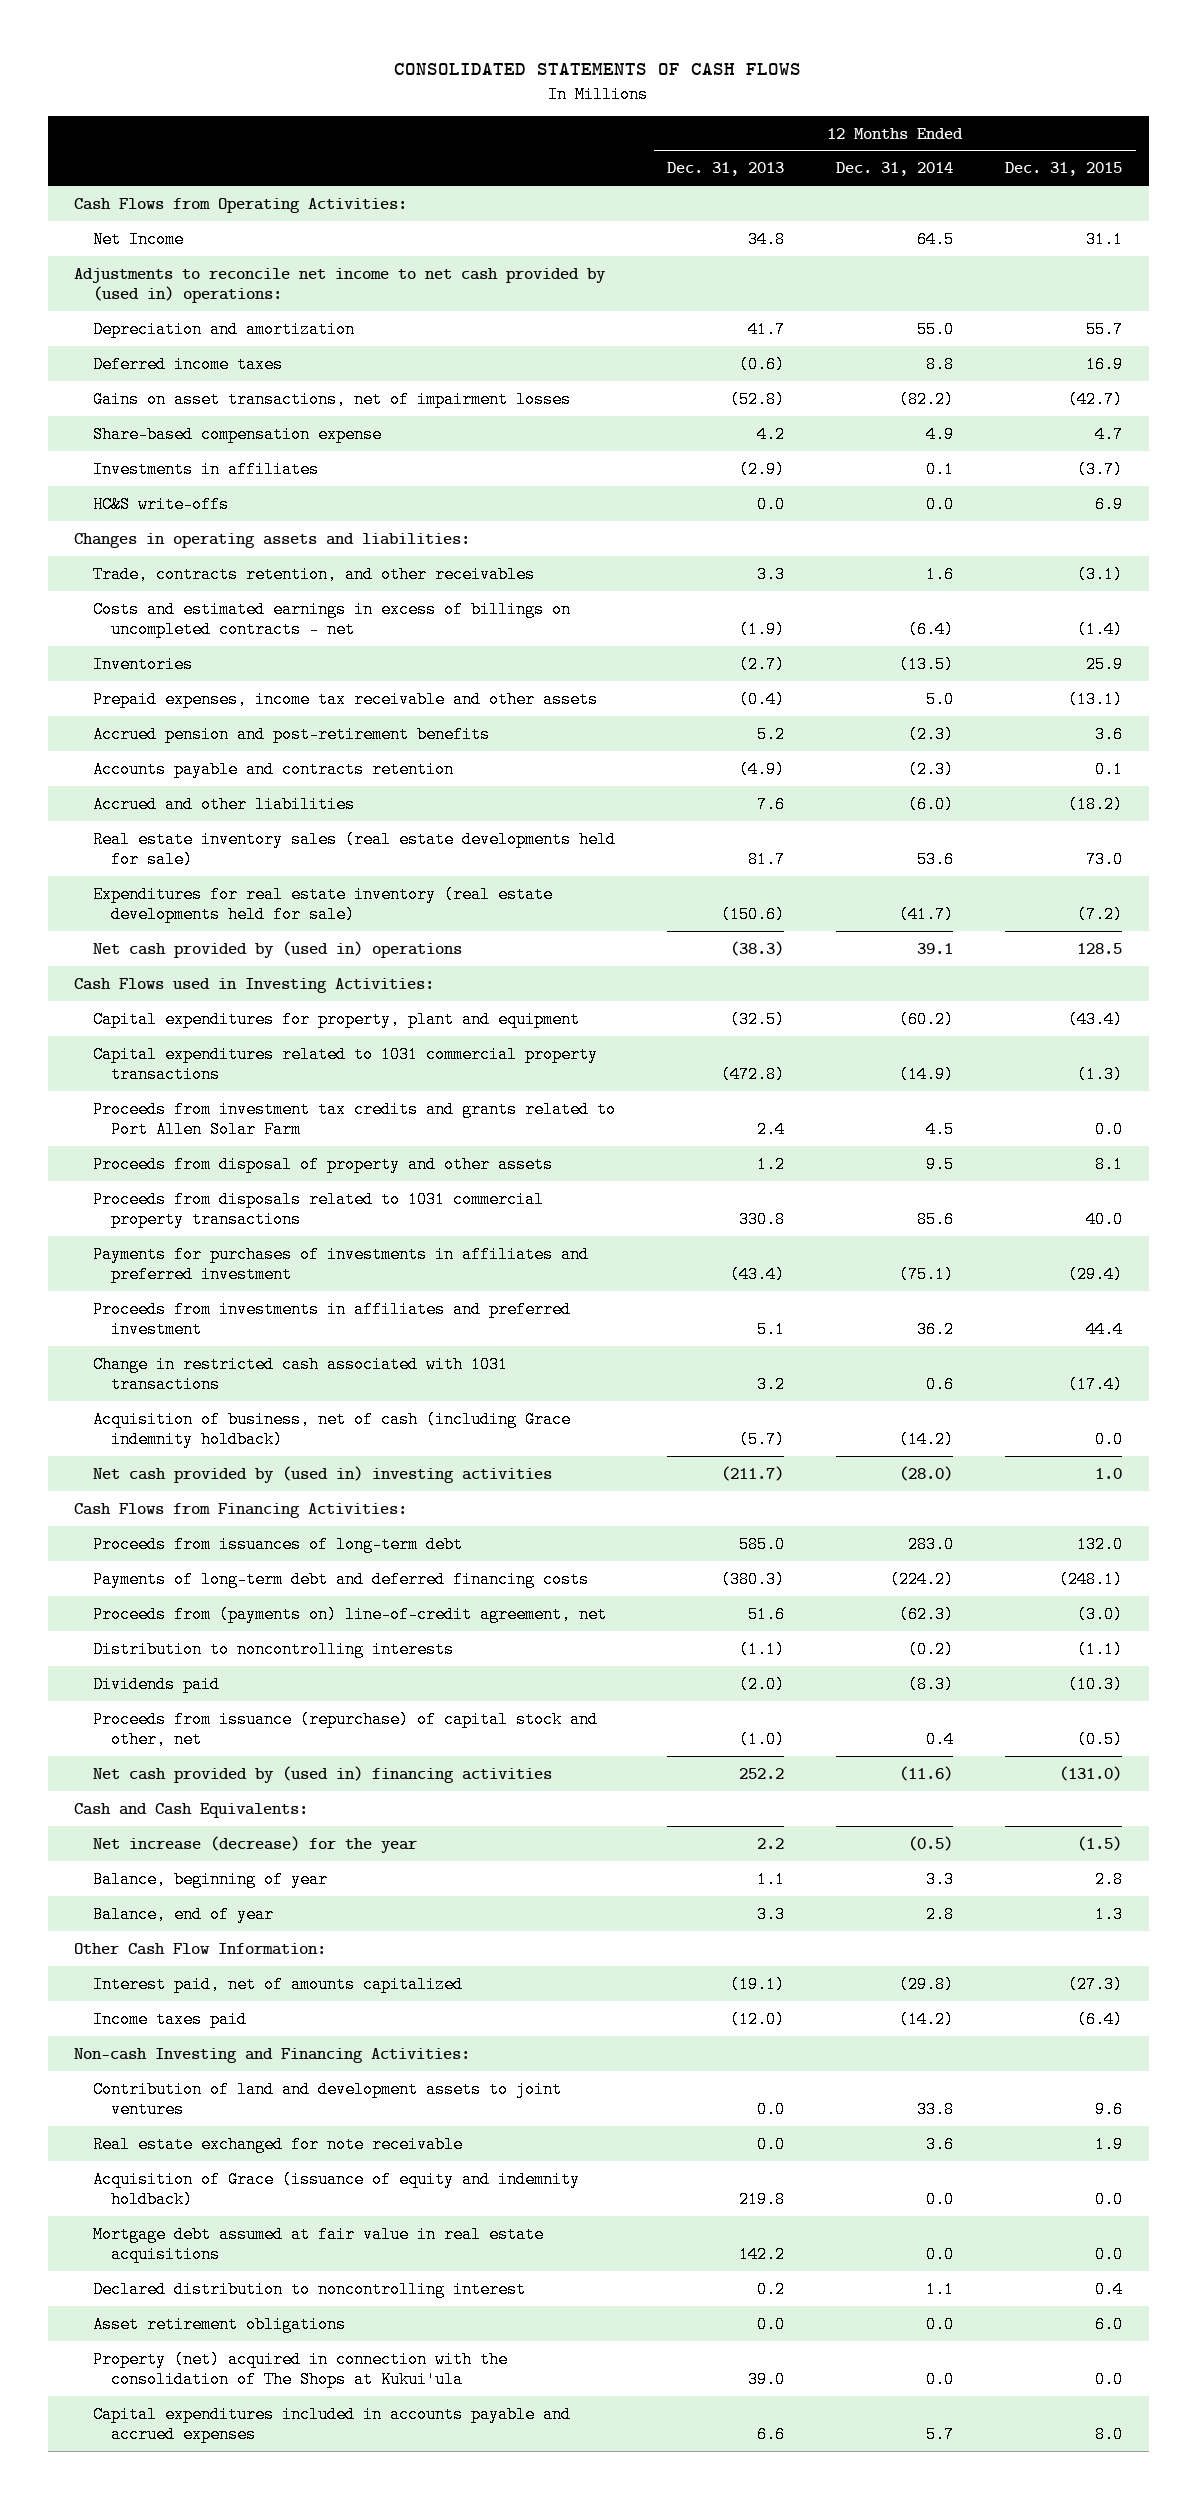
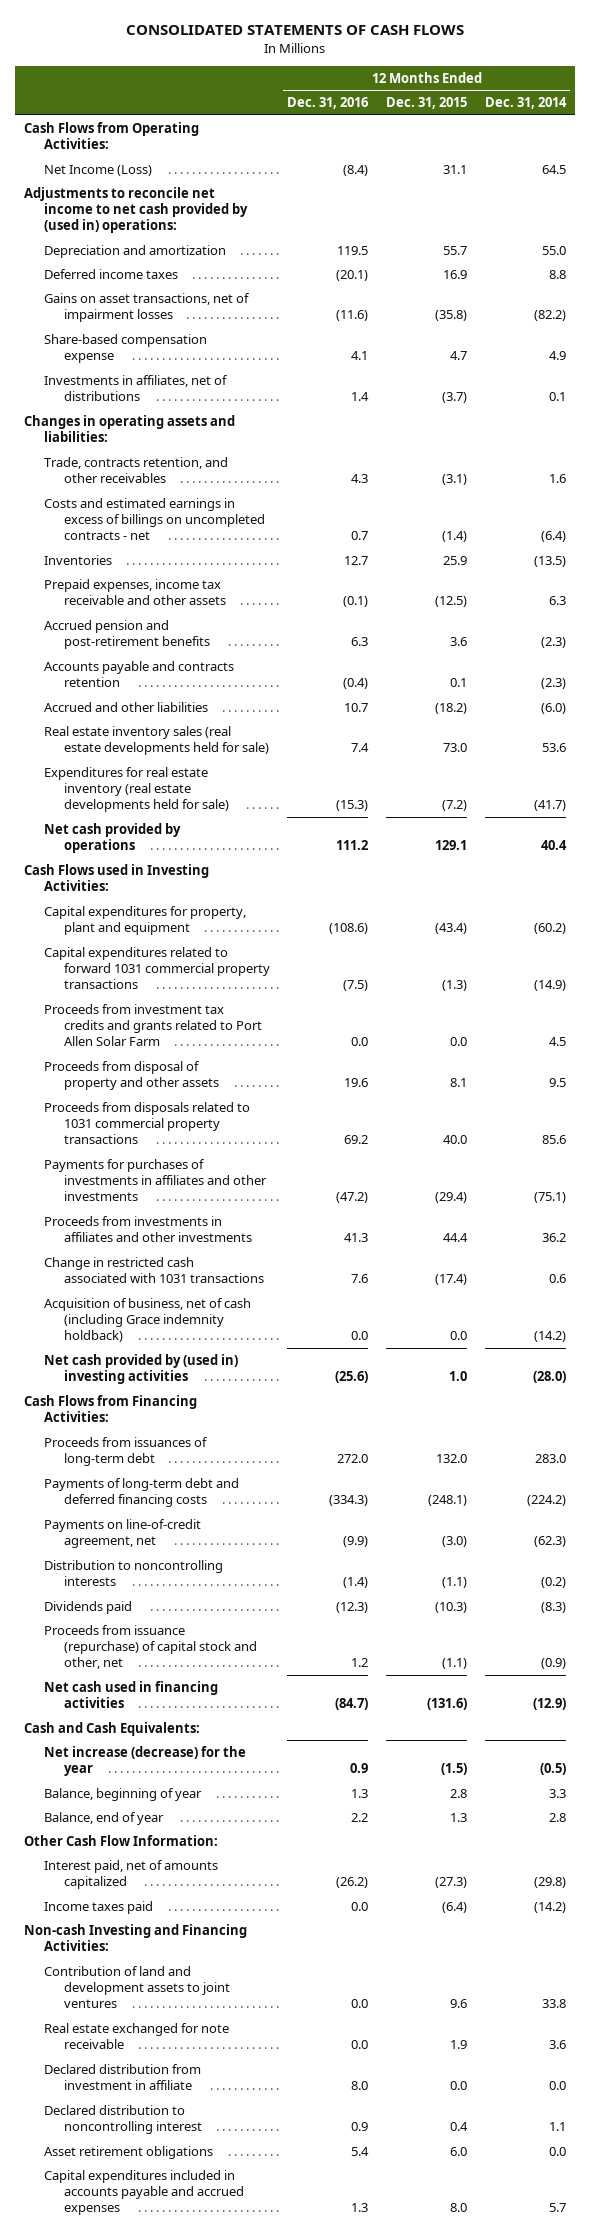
[666,162,784,177] Dec. 31, 2013 -> none
none -> [287,97,369,110] Dec. 31, 2016
[92,230,184,248] Net Income -> [43,164,152,176] Net Income (Loss)
[1068,390,1124,408] (42.7) -> [435,310,468,322] (35.8)
[92,495,229,513] HC&S write-offs -> none
[92,460,319,478] Investments in affiliates -> [43,374,228,402] Investments in affiliates, net of distributions
[926,690,955,708] 5.0 -> [548,596,566,606] 6.3
[1068,690,1124,708] (13.1) -> [435,596,468,608] (12.5)
[92,940,462,958] Net cash provided by (used in) operations -> [43,822,181,854] Net cash provided by operations
[917,942,954,954] 39.1 -> [540,840,567,851] 40.4
[1077,942,1123,954] 128.5 -> [435,840,468,851] 129.1
[92,1045,598,1084] Capital expenditures related to 1031 commercial property transactions -> [43,946,270,990] Capital expenditures related to forward 1031 commercial property transactions
[92,1245,589,1284] Payments for purchases of investments in affiliates and preferred investment -> [43,1158,267,1202] Payments for purchases of investments in affiliates and other investments
[92,1300,571,1339] Proceeds from investments in affiliates and preferred investment -> [43,1215,252,1243] Proceeds from investments in affiliates and other investments
[92,1605,607,1623] Proceeds from (payments on) line-of-credit agreement, net -> [43,1518,201,1549] Payments on line-of-credit agreement, net
[926,1731,955,1749] 0.4 -> [540,1658,566,1670] (0.9)
[1077,1731,1124,1749] (0.5) -> [442,1658,468,1670] (1.1)
[92,1765,552,1783] Net cash provided by (used in) financing activities -> [43,1680,218,1709] Net cash used in financing activities
[899,1765,954,1781] (11.6) -> [532,1698,566,1711] (12.9)
[1059,1765,1123,1781] (131.0) -> [427,1698,468,1711] (131.6)
[92,2170,580,2209] Acquisition of Grace (issuance of equity and indemnity holdback) -> none
[92,2225,544,2264] Mortgage debt assumed at fair value in real estate acquisitions -> [43,2063,201,2091] Declared distribution from investment in affiliate
[92,2350,508,2389] Property (net) acquired in connection with the consolidation of The Shops at Kukui'ula -> none

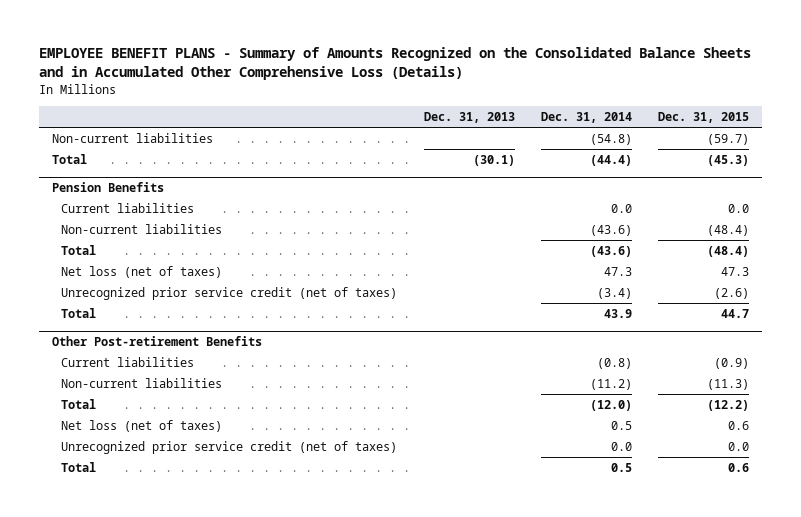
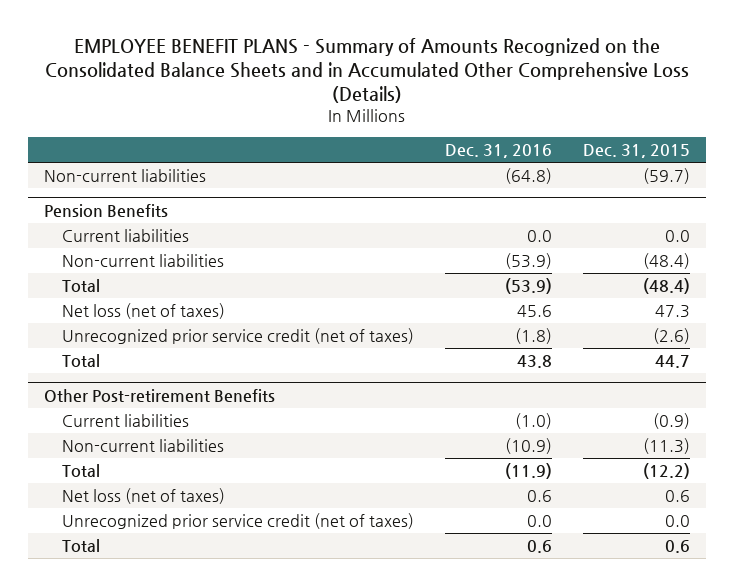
[423,111,515,123] Dec. 31, 2013 -> none
[540,111,632,123] Dec. 31, 2014 -> none
none -> [444,143,552,158] Dec. 31, 2016
[52,153,88,164] Total -> none

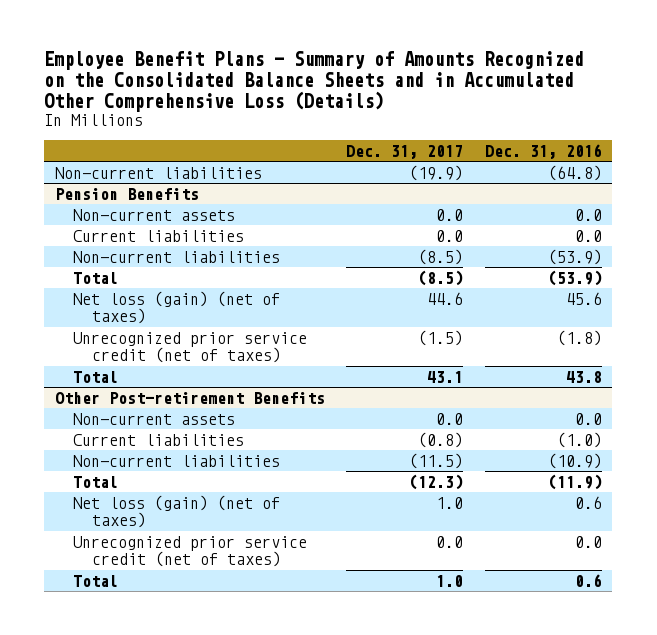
[45,38,690,104] EMPLOYEE BENEFIT PLANS - Summary of Amounts Recognized on the Consolidated Balance Sheets and in Accumulated Other Comprehensive Loss (Details) -> [44,50,585,113] Employee Benefit Plans - Summary of Amounts Recognized on the Consolidated Balance Sheets and in Accumulated Other Comprehensive Loss (Details)
[583,143,691,158] Dec. 31, 2015 -> none
none -> [346,145,464,160] Dec. 31, 2017
none -> [73,208,236,221] Non-current assets
[61,303,225,320] Net loss (net of taxes) -> [73,290,281,325] Net loss (gain) (net of taxes)
none -> [73,412,236,425] Non-current assets
[61,488,225,505] Net loss (net of taxes) -> [73,494,281,529] Net loss (gain) (net of taxes)

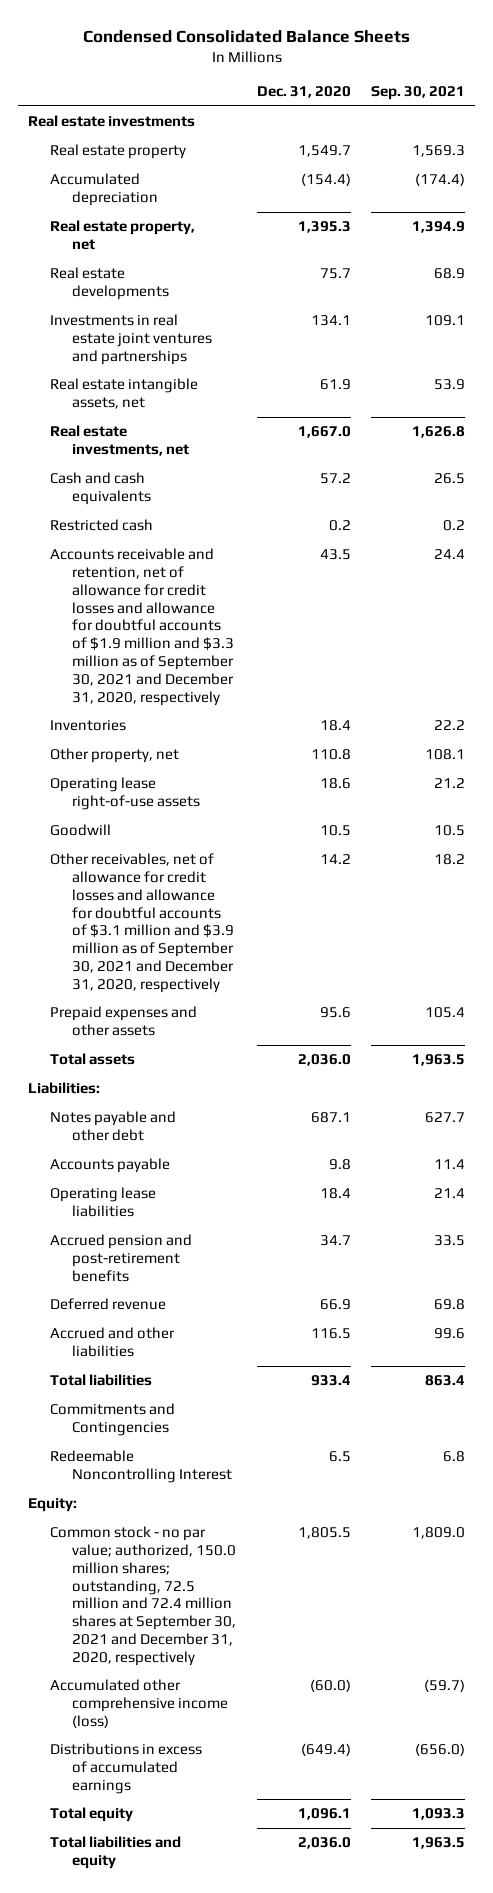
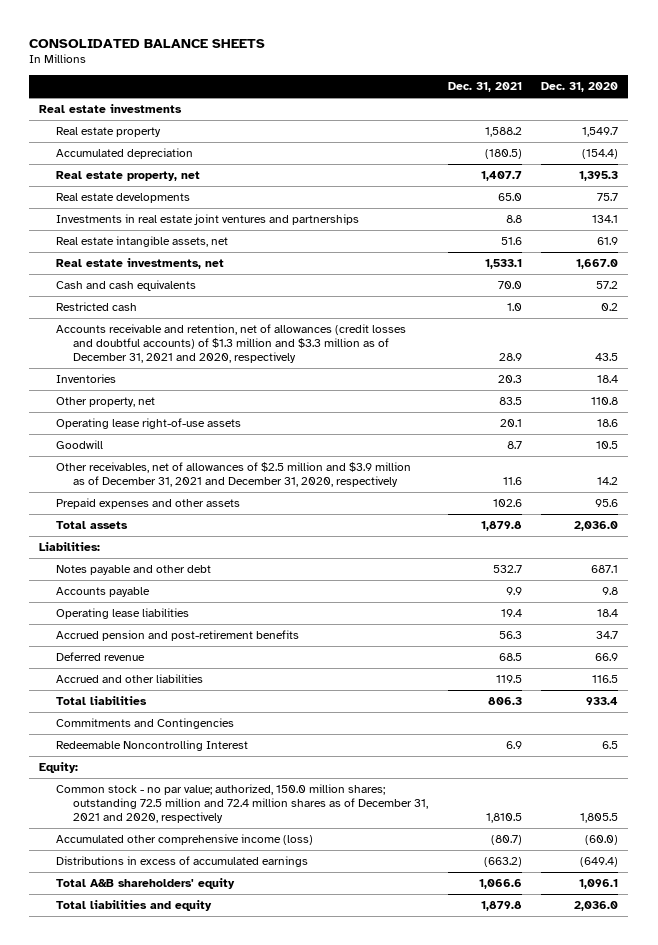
[82,29,410,43] Condensed Consolidated Balance Sheets -> [29,38,266,48] CONSOLIDATED BALANCE SHEETS
[370,85,465,100] Sep. 30, 2021 -> none
none -> [447,82,522,93] Dec. 31, 2021
[50,548,235,706] Accounts receivable and retention, net of allowance for credit losses and allowance for doubtful accounts of $1.9 million and $3.3 million as of September 30, 2021 and December 31, 2020, respectively -> [56,323,407,363] Accounts receivable and retention, net of allowances (credit losses and doubtful accounts) of $1.3 million and $3.3 million as of December 31, 2021 and 2020, respectively
[50,853,235,993] Other receivables, net of allowance for credit losses and allowance for doubtful accounts of $3.1 million and $3.9 million as of September 30, 2021 and December 31, 2020, respectively -> [56,461,412,487] Other receivables, net of allowances of $2.5 million and $3.9 million as of December 31, 2021 and December 31, 2020, respectively
[50,1526,237,1666] Common stock - no par value; authorized, 150.0 million shares; outstanding, 72.5 million and 72.4 million shares at September 30, 2021 and December 31, 2020, respectively -> [56,783,428,823] Common stock - no par value; authorized, 150.0 million shares; outstanding 72.5 million and 72.4 million shares as of December 31, 2021 and 2020, respectively
[50,1807,134,1823] Total equity -> [56,877,236,889] Total A&B shareholders' equity

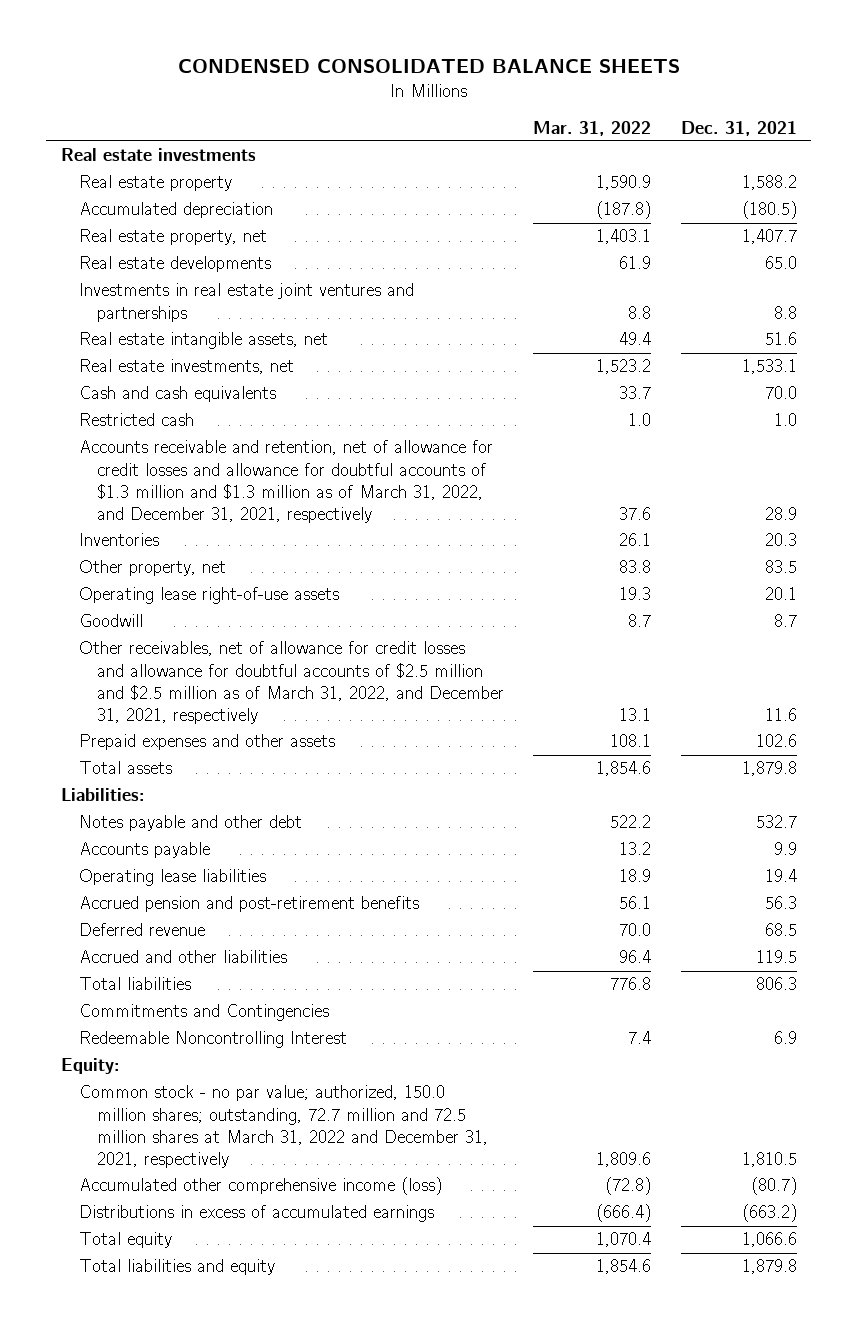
[29,38,266,48] CONSOLIDATED BALANCE SHEETS -> [177,59,680,74] CONDENSED CONSOLIDATED BALANCE SHEETS
[541,82,619,93] Dec. 31, 2020 -> none
none -> [533,120,652,136] Mar. 31, 2022
[56,323,407,363] Accounts receivable and retention, net of allowances (credit losses and doubtful accounts) of $1.3 million and $3.3 million as of December 31, 2021 and 2020, respectively -> [78,440,493,523] Accounts receivable and retention, net of allowance for credit losses and allowance for doubtful accounts of $1.3 million and $1.3 million as of March 31, 2022, and December 31, 2021, respectively
[56,461,412,487] Other receivables, net of allowances of $2.5 million and $3.9 million as of December 31, 2021 and December 31, 2020, respectively -> [78,641,504,724] Other receivables, net of allowance for credit losses and allowance for doubtful accounts of $2.5 million and $2.5 million as of March 31, 2022, and December 31, 2021, respectively
[56,783,428,823] Common stock - no par value; authorized, 150.0 million shares; outstanding 72.5 million and 72.4 million shares as of December 31, 2021 and 2020, respectively -> [78,1085,488,1168] Common stock - no par value; authorized, 150.0 million shares; outstanding, 72.7 million and 72.5 million shares at March 31, 2022 and December 31, 2021, respectively
[56,877,236,889] Total A&B shareholders' equity -> [78,1232,172,1249] Total equity

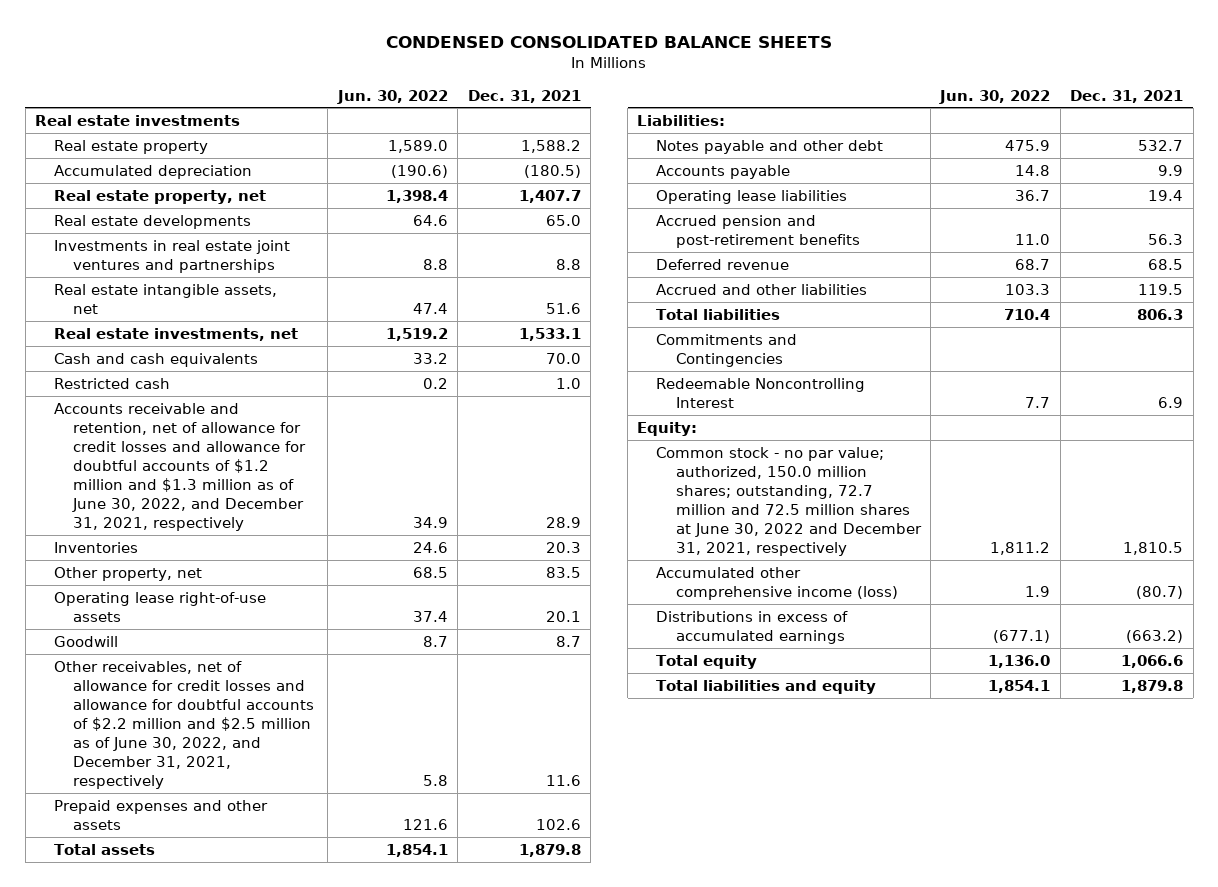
[533,120,652,136] Mar. 31, 2022 -> none
none -> [336,89,448,104] Jun. 30, 2022
[78,440,493,523] Accounts receivable and retention, net of allowance for credit losses and allowance for doubtful accounts of $1.3 million and $1.3 million as of March 31, 2022, and December 31, 2021, respectively -> [53,402,307,531] Accounts receivable and retention, net of allowance for credit losses and allowance for doubtful accounts of $1.2 million and $1.3 million as of June 30, 2022, and December 31, 2021, respectively
[78,641,504,724] Other receivables, net of allowance for credit losses and allowance for doubtful accounts of $2.5 million and $2.5 million as of March 31, 2022, and December 31, 2021, respectively -> [53,660,315,789] Other receivables, net of allowance for credit losses and allowance for doubtful accounts of $2.2 million and $2.5 million as of June 30, 2022, and December 31, 2021, respectively
[78,1085,488,1168] Common stock - no par value; authorized, 150.0 million shares; outstanding, 72.7 million and 72.5 million shares at March 31, 2022 and December 31, 2021, respectively -> [656,446,922,556] Common stock - no par value; authorized, 150.0 million shares; outstanding, 72.7 million and 72.5 million shares at June 30, 2022 and December 31, 2021, respectively

